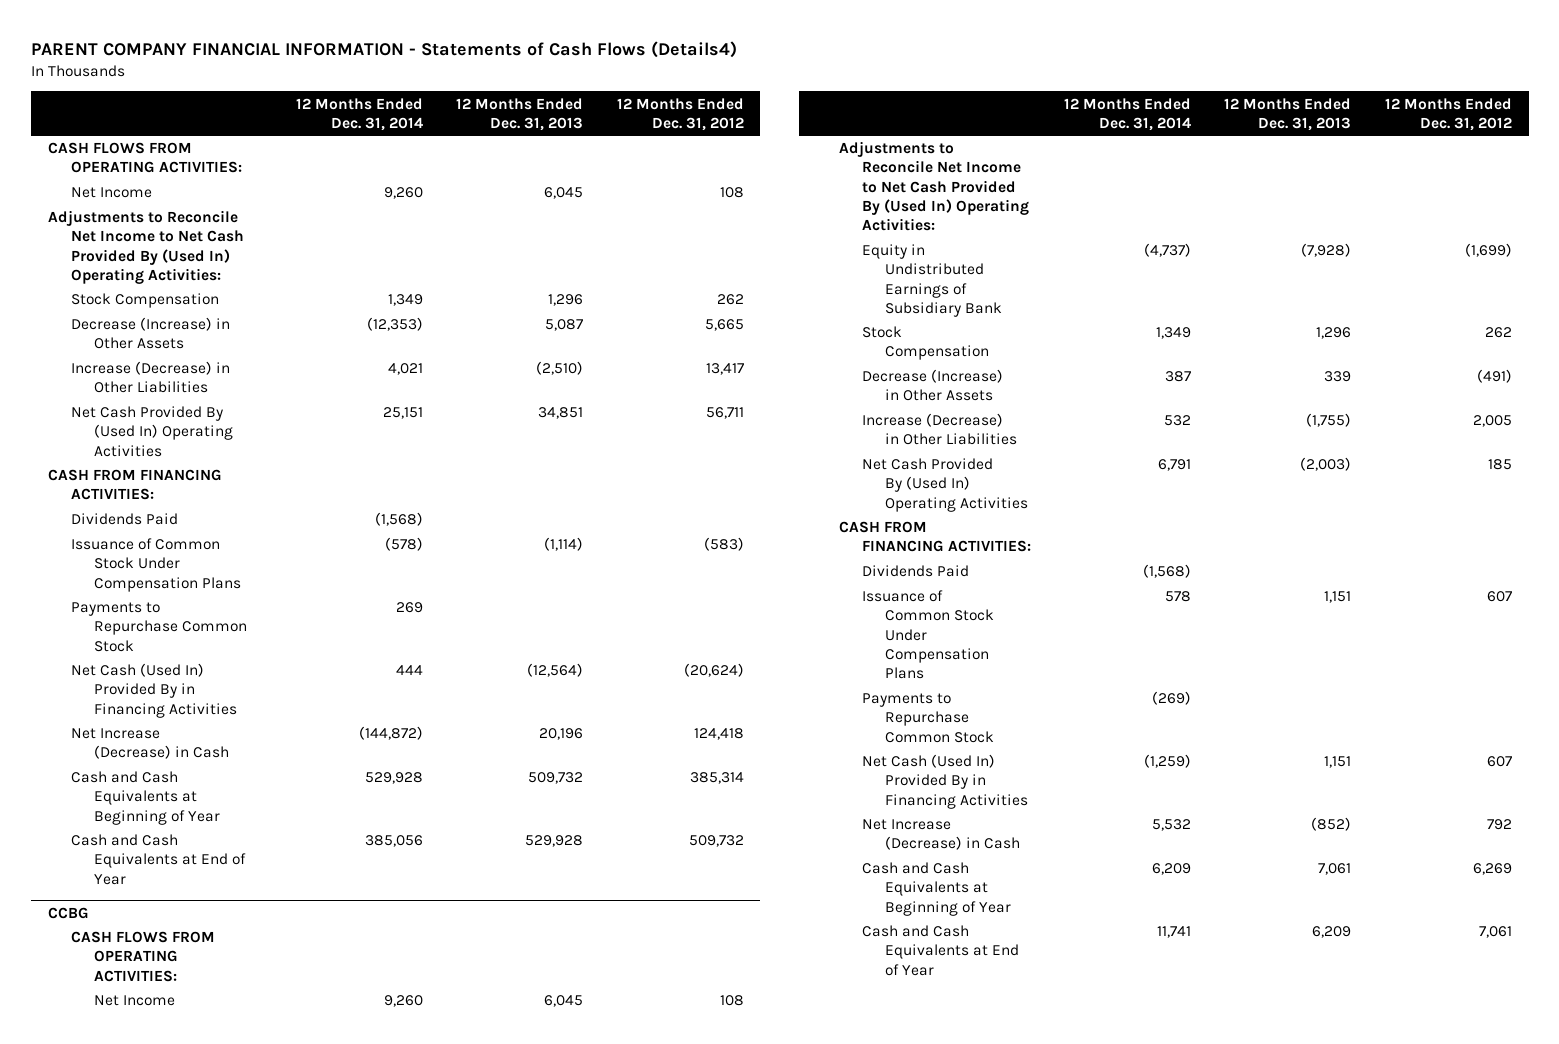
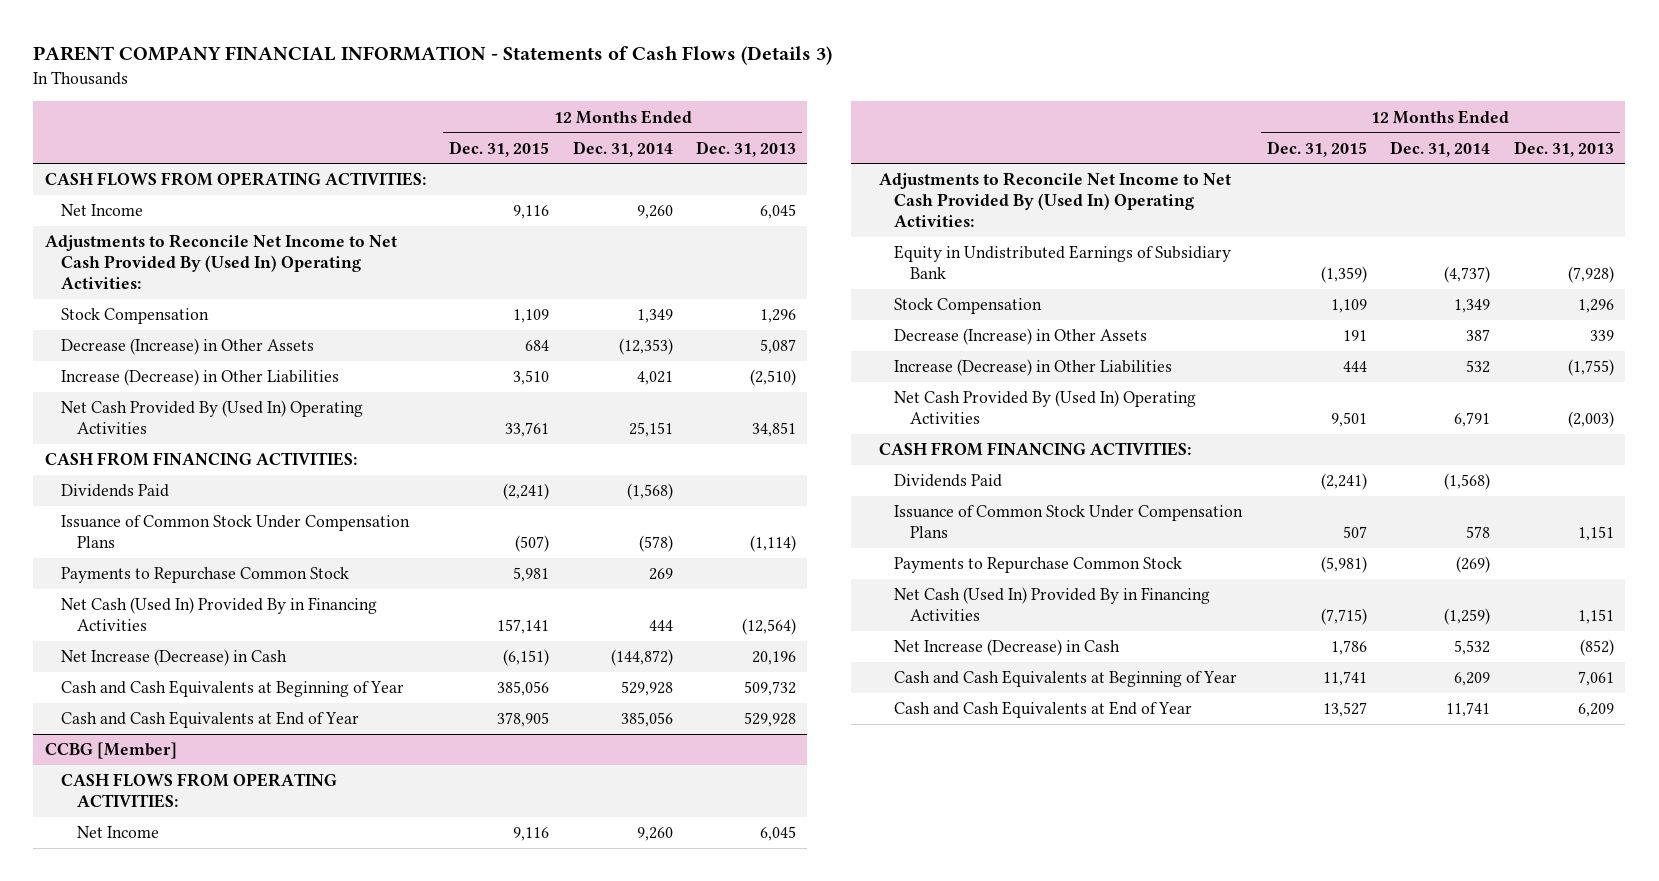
[30,40,737,58] PARENT COMPANY FINANCIAL INFORMATION - Statements of Cash Flows (Details4) -> [33,46,833,66] PARENT COMPANY FINANCIAL INFORMATION - Statements of Cash Flows (Details 3)
[616,97,744,131] 12 Months Ended Dec. 31, 2012 -> none
none -> [449,140,550,157] Dec. 31, 2015
[47,906,89,919] CCBG -> [44,742,177,760] CCBG [Member]

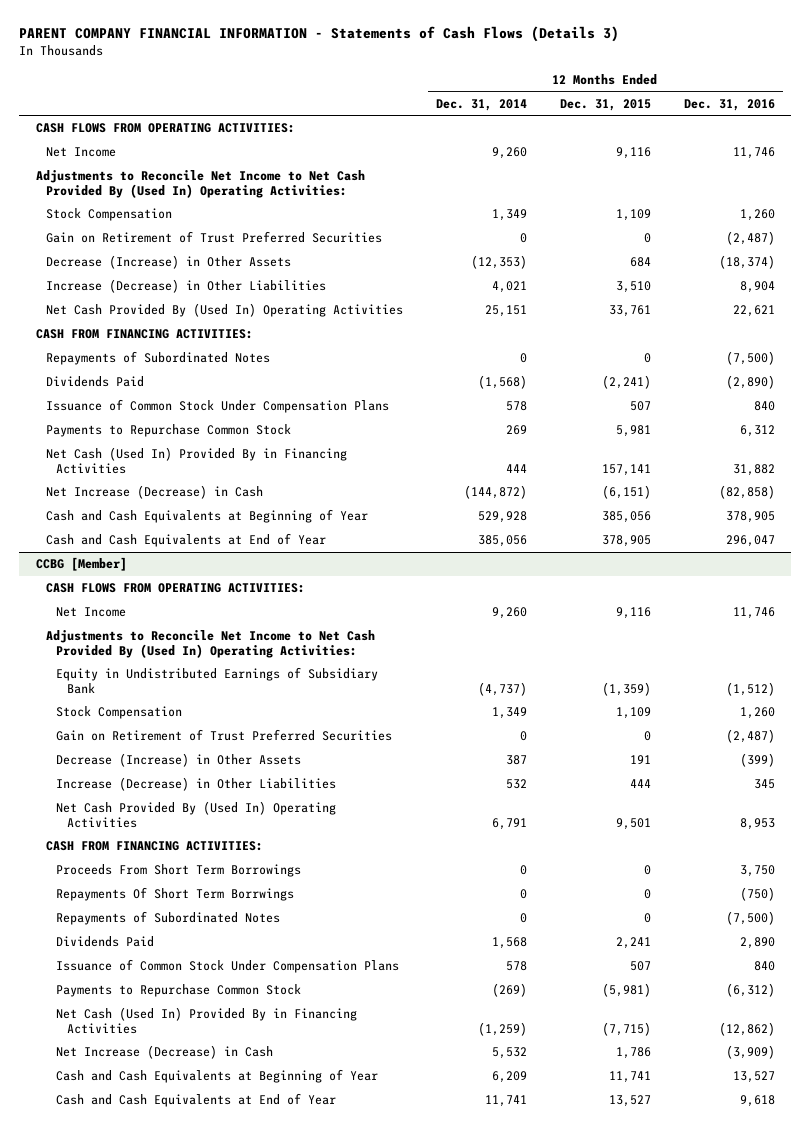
[695,140,796,157] Dec. 31, 2013 -> none
none -> [683,98,775,111] Dec. 31, 2016
none -> [46,231,383,244] Gain on Retirement of Trust Preferred Securities
none -> [46,351,271,366] Repayments of Subordinated Notes
[515,535,550,553] (507) -> [629,401,651,412] 507
[638,535,673,553] (578) -> [505,401,527,412] 578
none -> [56,729,393,742] Gain on Retirement of Trust Preferred Securities
none -> [56,864,302,878] Proceeds From Short Term Borrowings
none -> [56,887,295,902] Repayments Of Short Term Borrwings
none -> [56,911,281,926] Repayments of Subordinated Notes
[1321,473,1368,491] (2,241) -> [615,937,651,950] 2,241
[1444,473,1491,491] (1,568) -> [491,937,527,950] 1,568

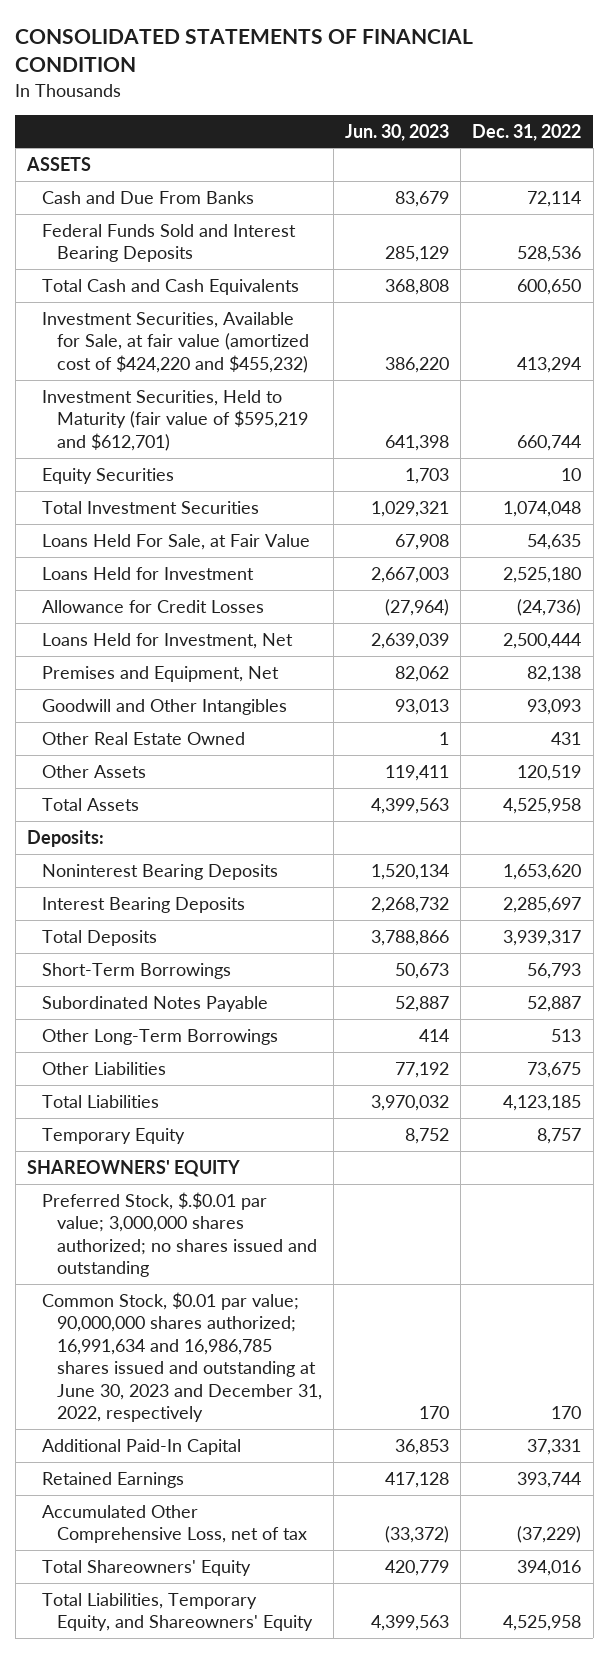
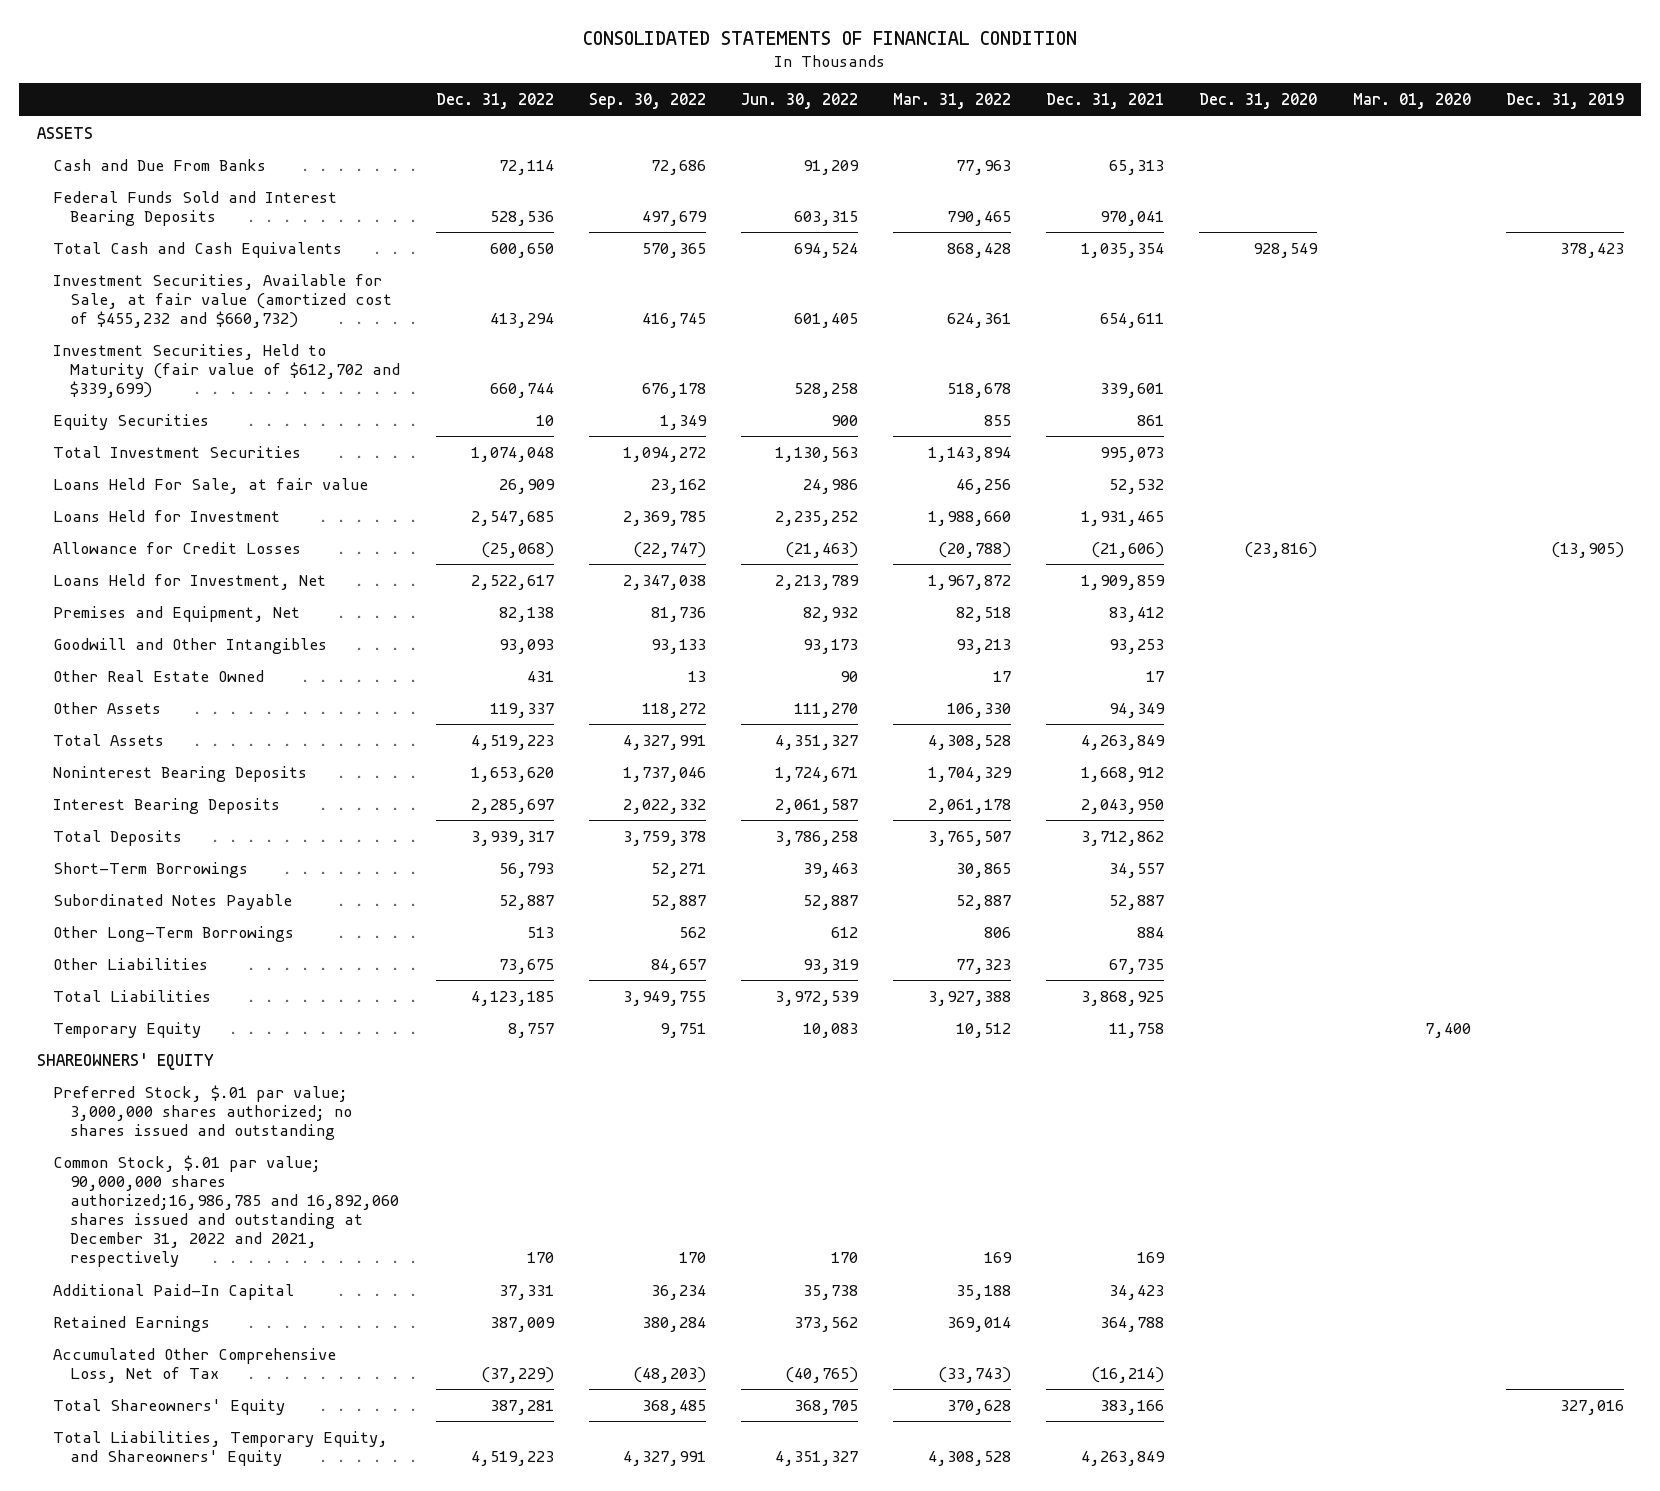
[345,123,450,141] Jun. 30, 2023 -> none
none -> [588,93,706,110] Sep. 30, 2022
none -> [740,93,858,110] Jun. 30, 2022
none -> [893,93,1012,110] Mar. 31, 2022
none -> [1046,93,1165,110] Dec. 31, 2021
none -> [1199,93,1318,110] Dec. 31, 2020
none -> [1352,93,1471,110] Mar. 01, 2020
none -> [1505,93,1624,110] Dec. 31, 2019
[41,311,309,373] Investment Securities, Available for Sale, at fair value (amortized cost of $424,220 and $455,232) -> [53,273,393,329] Investment Securities, Available for Sale, at fair value (amortized cost of $455,232 and $660,732)
[41,389,308,451] Investment Securities, Held to Maturity (fair value of $595,219 and $612,701) -> [53,343,401,399] Investment Securities, Held to Maturity (fair value of $612,702 and $339,699)
[41,533,310,550] Loans Held For Sale, at Fair Value -> [53,477,369,494] Loans Held For Sale, at fair value
[527,533,582,550] 54,635 -> [498,478,555,494] 26,909
[503,566,582,583] 2,525,180 -> [470,510,554,526] 2,547,685
[517,598,582,616] (24,736) -> [480,541,554,558] (25,068)
[503,632,582,649] 2,500,444 -> [470,574,554,590] 2,522,617
[27,829,105,847] Deposits: -> none
[517,764,582,781] 120,519 -> [489,702,554,718] 119,337
[503,797,582,814] 4,525,958 -> [470,734,554,750] 4,519,223
[41,1191,317,1278] Preferred Stock, $.$0.01 par value; 3,000,000 shares authorized; no shares issued and outstanding -> [53,1084,353,1141] Preferred Stock, $.01 par value; 3,000,000 shares authorized; no shares issued and outstanding
[41,1291,322,1423] Common Stock, $0.01 par value; 90,000,000 shares authorized; 16,991,634 and 16,986,785 shares issued and outstanding at June 30, 2023 and December 31, 2022, respectively -> [53,1154,400,1268] Common Stock, $.01 par value; 90,000,000 shares authorized;16,986,785 and 16,892,060 shares issued and outstanding at December 31, 2022 and 2021, respectively
[517,1471,582,1488] 393,744 -> [489,1316,555,1332] 387,009
[41,1504,307,1544] Accumulated Other Comprehensive Loss, net of tax -> [53,1347,337,1383] Accumulated Other Comprehensive Loss, Net of Tax
[517,1559,582,1576] 394,016 -> [489,1399,554,1415] 387,281
[503,1615,582,1632] 4,525,958 -> [470,1450,554,1466] 4,519,223

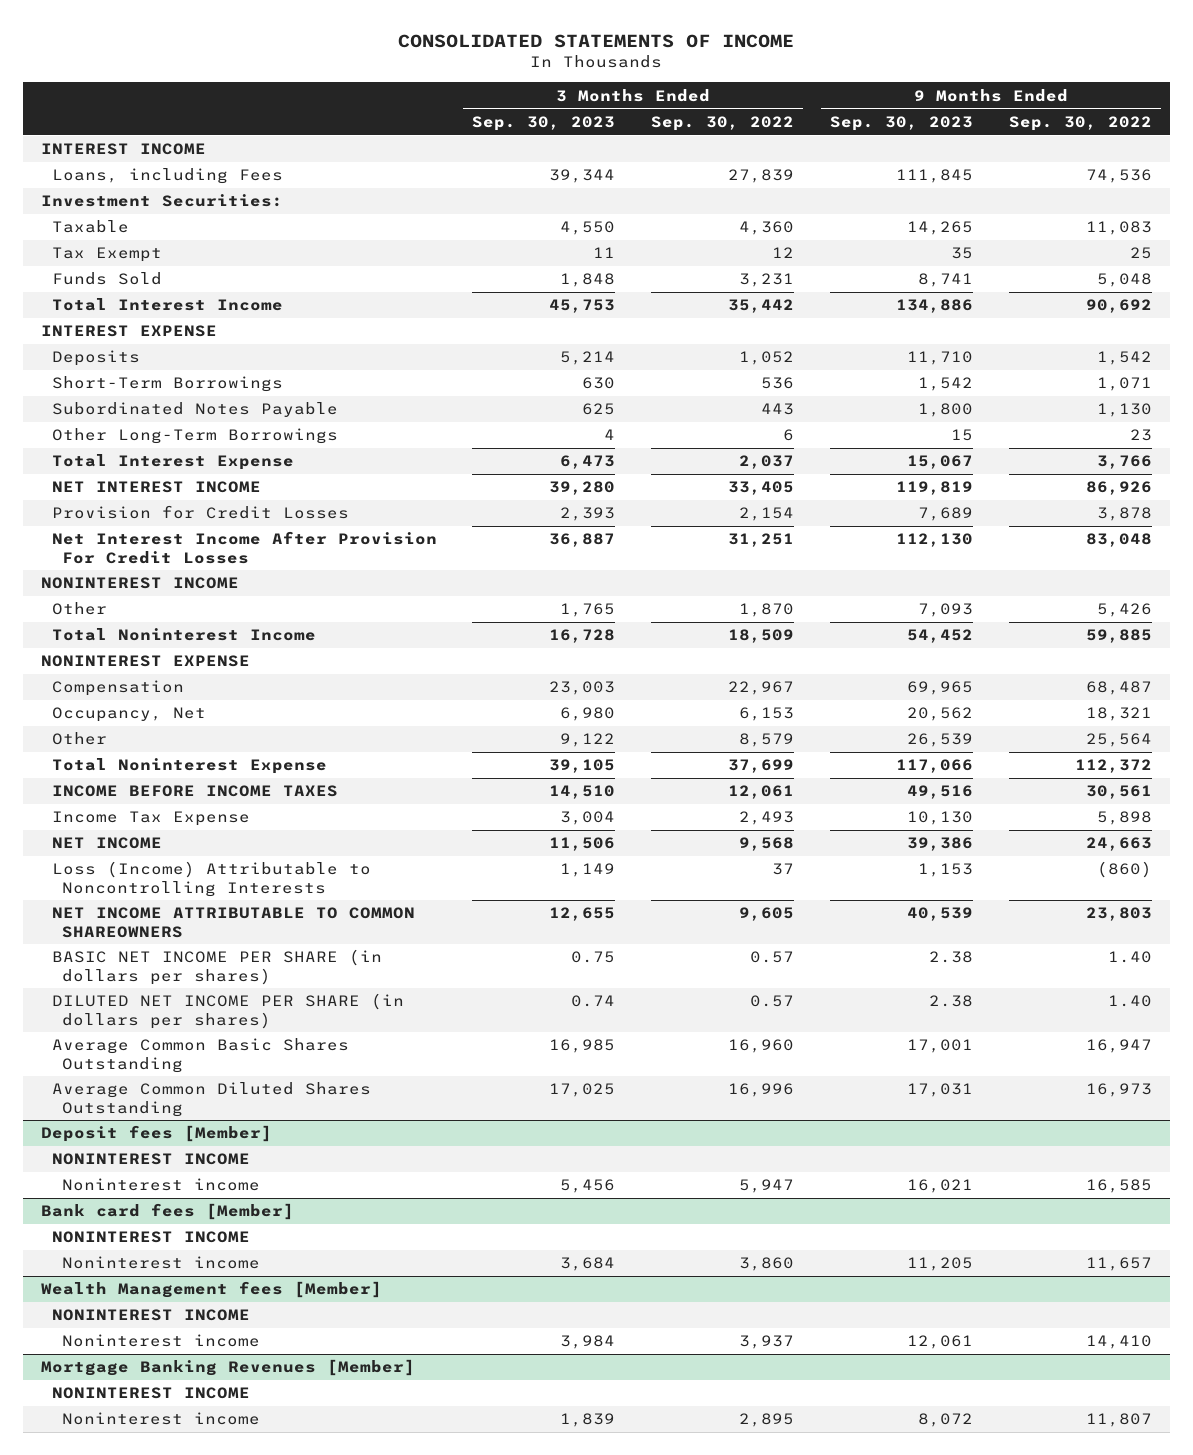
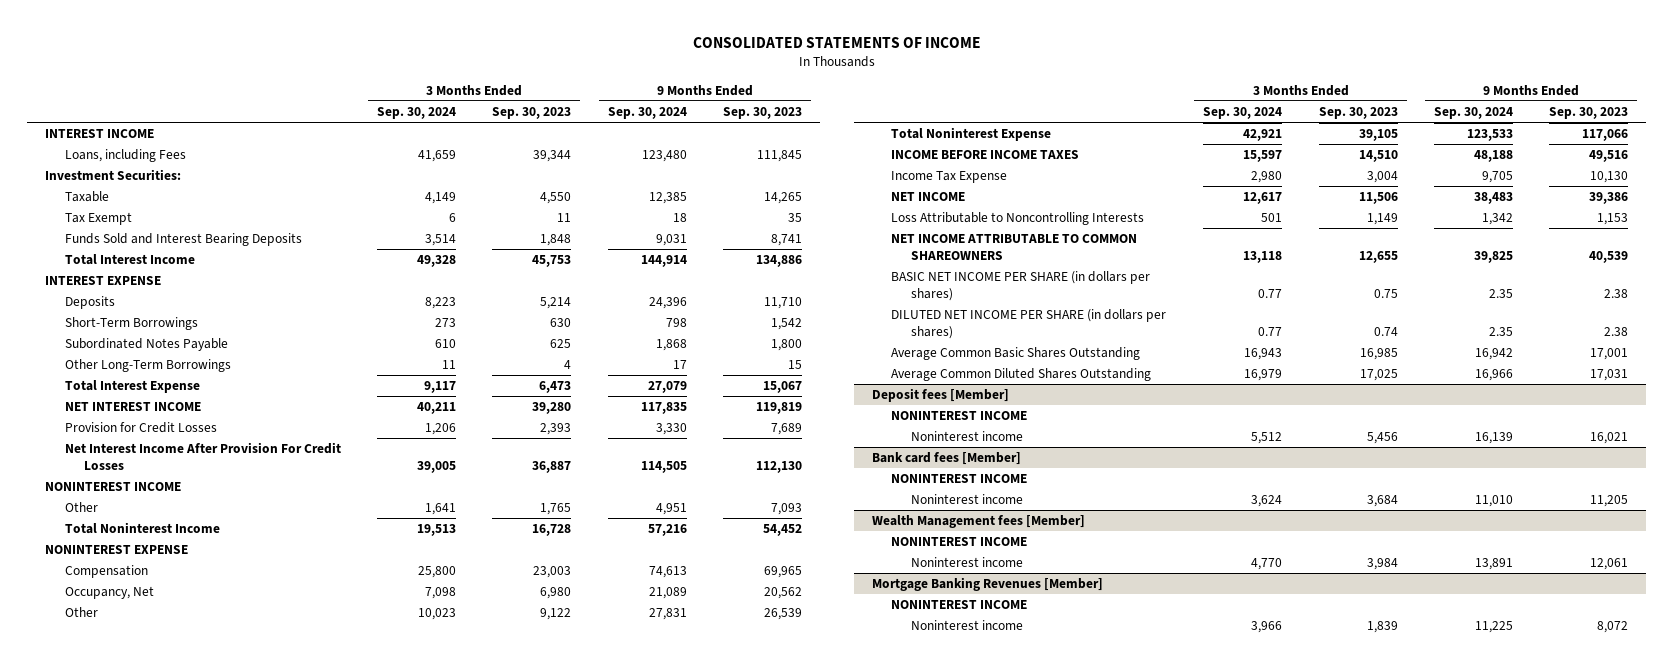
[651,115,795,131] Sep. 30, 2022 -> none
[1008,115,1152,131] Sep. 30, 2022 -> none
none -> [377,106,457,119] Sep. 30, 2024
none -> [607,106,687,119] Sep. 30, 2024
[51,272,162,286] Funds Sold -> [64,233,302,247] Funds Sold and Interest Bearing Deposits
[51,861,371,897] Loss (Income) Attributable to Noncontrolling Interests -> [891,212,1145,226] Loss Attributable to Noncontrolling Interests

